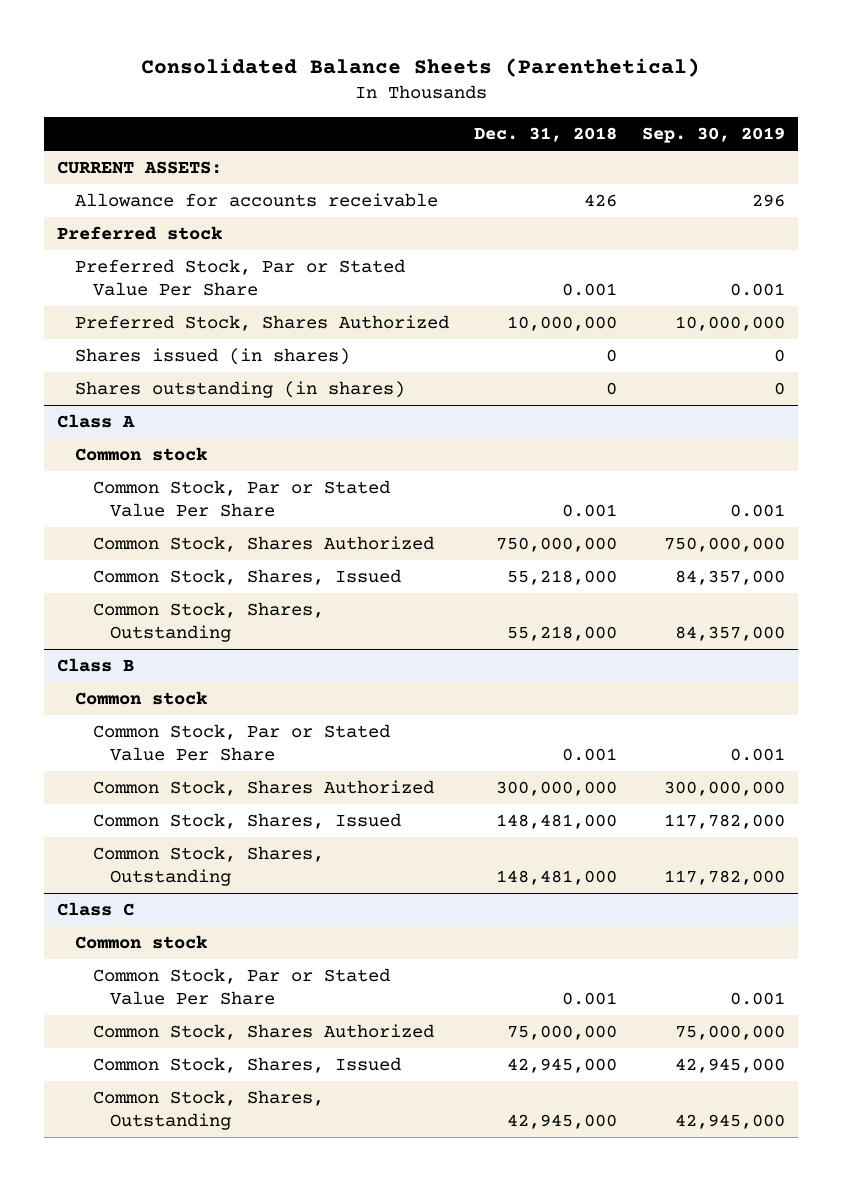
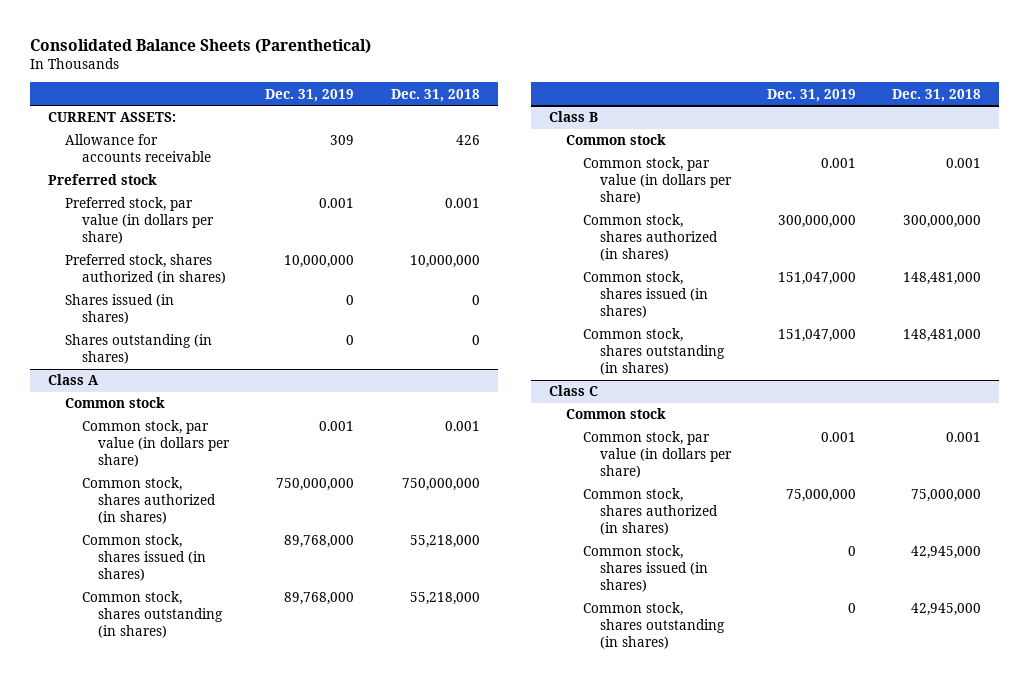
[642,127,786,144] Sep. 30, 2019 -> none
none -> [265,88,355,102] Dec. 31, 2019
[74,258,405,296] Preferred Stock, Par or Stated Value Per Share -> [64,197,214,245] Preferred stock, par value (in dollars per share)
[74,314,449,331] Preferred Stock, Shares Authorized -> [64,254,226,285] Preferred stock, shares authorized (in shares)
[92,479,390,517] Common Stock, Par or Stated Value Per Share -> [81,420,231,468] Common stock, par value (in dollars per share)
[92,535,434,552] Common Stock, Shares Authorized -> [81,477,217,525] Common stock, shares authorized (in shares)
[92,568,401,585] Common Stock, Shares, Issued -> [81,534,207,582] Common stock, shares issued (in shares)
[92,601,324,642] Common Stock, Shares, Outstanding -> [81,591,224,639] Common stock, shares outstanding (in shares)
[92,723,390,761] Common Stock, Par or Stated Value Per Share -> [582,157,732,205] Common stock, par value (in dollars per share)
[92,779,434,796] Common Stock, Shares Authorized -> [582,214,718,262] Common stock, shares authorized (in shares)
[92,812,401,829] Common Stock, Shares, Issued -> [582,271,708,319] Common stock, shares issued (in shares)
[92,845,324,886] Common Stock, Shares, Outstanding -> [582,328,725,376] Common stock, shares outstanding (in shares)
[92,967,390,1005] Common Stock, Par or Stated Value Per Share -> [582,431,732,479] Common stock, par value (in dollars per share)
[92,1023,434,1040] Common Stock, Shares Authorized -> [582,488,718,536] Common stock, shares authorized (in shares)
[92,1056,401,1073] Common Stock, Shares, Issued -> [582,545,708,593] Common stock, shares issued (in shares)
[92,1089,324,1130] Common Stock, Shares, Outstanding -> [582,602,725,650] Common stock, shares outstanding (in shares)

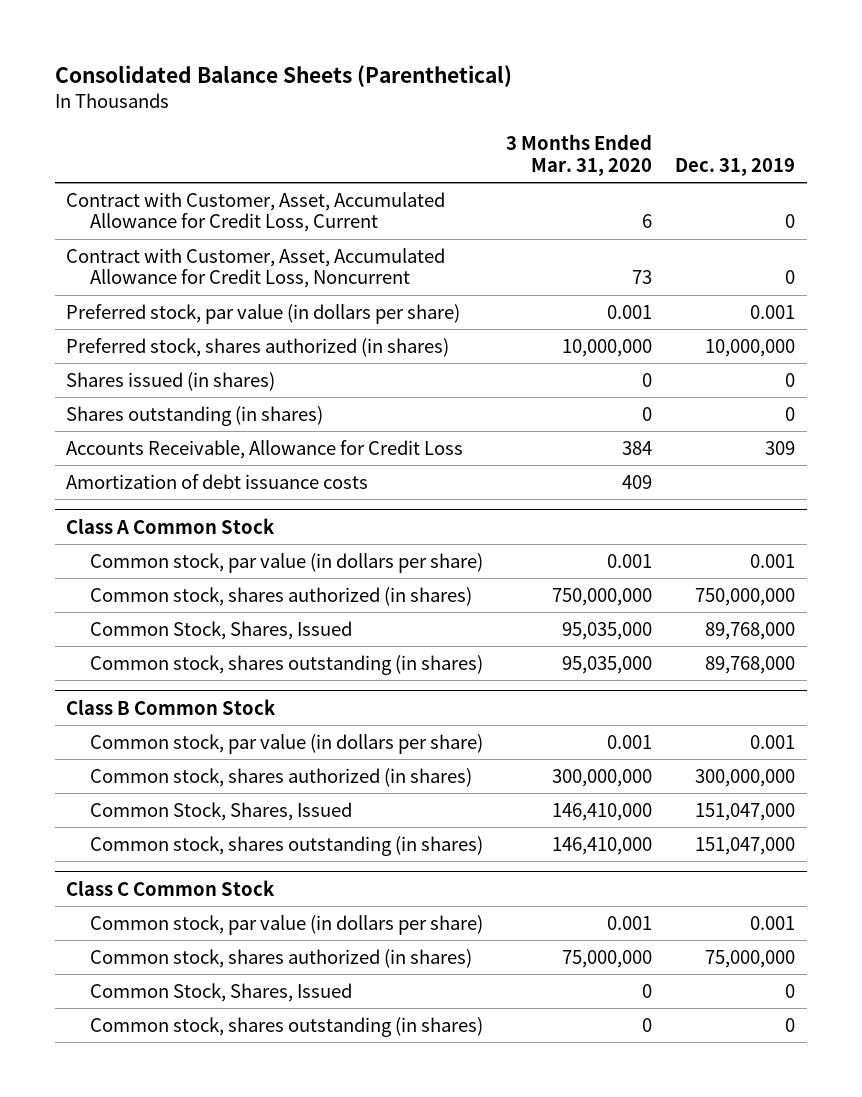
[390,88,480,102] Dec. 31, 2018 -> none
none -> [505,134,652,176] 3 Months Ended Mar. 31, 2020
[48,112,177,123] CURRENT ASSETS: -> none
[64,134,211,163] Allowance for accounts receivable -> none
[48,174,158,186] Preferred stock -> none
none -> [66,191,446,233] Contract with Customer, Asset, Accumulated Allowance for Credit Loss, Current
none -> [66,247,446,289] Contract with Customer, Asset, Accumulated Allowance for Credit Loss, Noncurrent
[64,397,165,409] Common stock -> none
none -> [66,439,464,459] Accounts Receivable, Allowance for Credit Loss
none -> [66,473,369,489] Amortization of debt issuance costs
[48,374,100,386] Class A -> [66,517,276,534] Class A Common Stock
[81,534,207,582] Common stock, shares issued (in shares) -> [89,620,352,640] Common Stock, Shares, Issued
[566,134,667,146] Common stock -> none
[549,111,599,123] Class B -> [66,698,277,715] Class B Common Stock
[582,271,708,319] Common stock, shares issued (in shares) -> [89,801,352,821] Common Stock, Shares, Issued
[566,408,667,420] Common stock -> none
[549,385,599,397] Class C -> [66,879,276,896] Class C Common Stock
[582,545,708,593] Common stock, shares issued (in shares) -> [89,982,352,1002] Common Stock, Shares, Issued

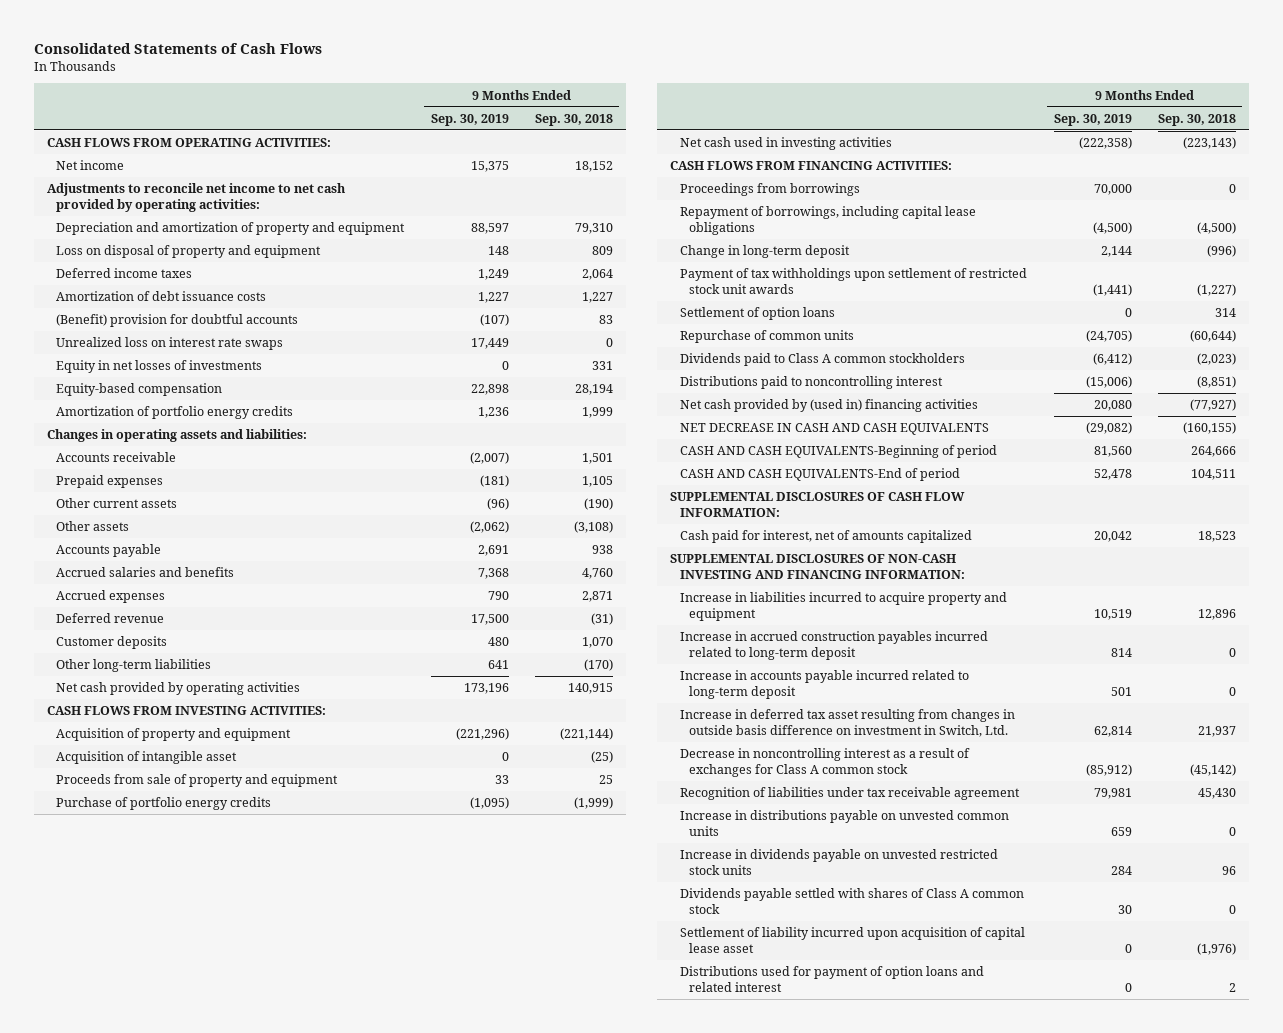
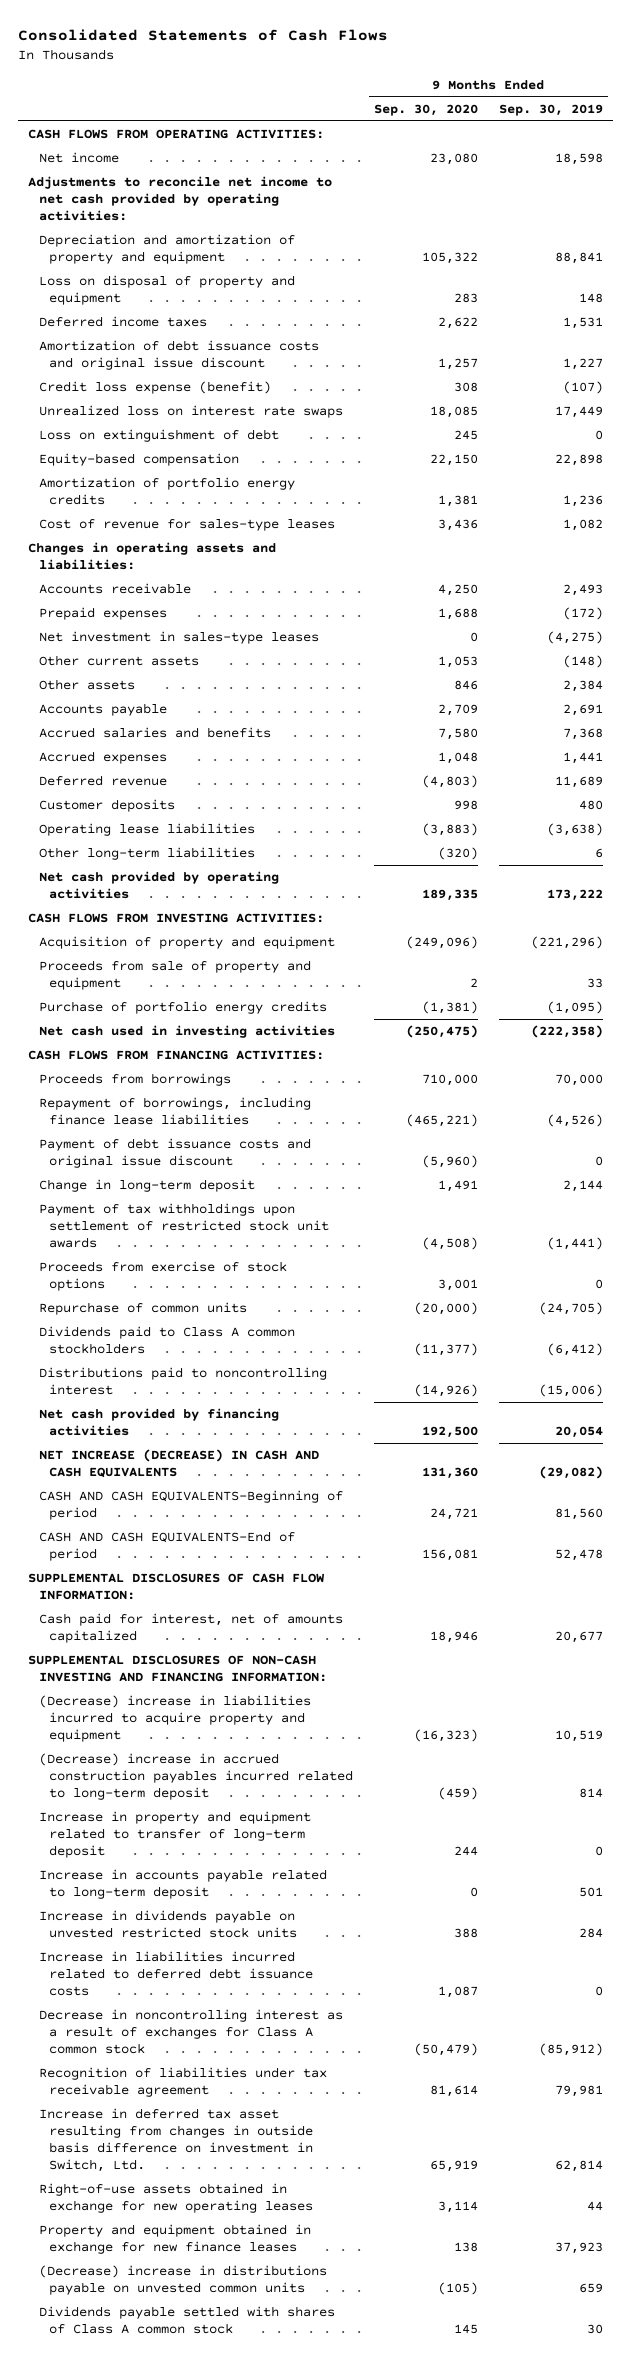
[534,113,613,126] Sep. 30, 2018 -> none
none -> [373,104,478,117] Sep. 30, 2020
[470,161,509,173] 15,375 -> [554,153,603,166] 18,598
[470,223,509,235] 88,597 -> [554,252,603,265] 88,841
[477,269,509,281] 1,249 -> [562,317,603,330] 1,531
[56,291,267,302] Amortization of debt issuance costs -> [38,340,319,371] Amortization of debt issuance costs and original issue discount
[56,314,299,328] (Benefit) provision for doubtful accounts -> [38,381,271,395] Credit loss expense (benefit)
[56,360,263,374] Equity in net losses of investments -> none
none -> [38,429,279,443] Loss on extinguishment of debt
none -> [38,519,335,532] Cost of revenue for sales-type leases
[469,452,509,465] (2,007) -> [562,584,603,597] 2,493
[479,475,509,488] (181) -> [562,607,603,621] (172)
none -> [38,631,319,645] Net investment in sales-type leases
[486,498,509,511] (96) -> [562,655,603,669] (148)
[469,521,509,534] (2,062) -> [562,680,603,693] 2,384
[487,591,509,601] 790 -> [562,752,603,765] 1,441
[470,614,509,626] 17,500 -> [554,776,603,789] 11,689
none -> [38,823,255,837] Operating lease liabilities
[487,660,509,670] 641 -> [594,848,603,859] 6
[463,683,509,695] 173,196 -> [546,889,603,902] 173,222
[56,751,238,765] Acquisition of intangible asset -> none
[679,183,860,197] Proceedings from borrowings -> [38,1073,231,1087] Proceeds from borrowings
[679,206,976,236] Repayment of borrowings, including capital lease obligations -> [38,1097,311,1126] Repayment of borrowings, including finance lease liabilities
[1092,222,1132,235] (4,500) -> [546,1114,603,1128] (4,526)
none -> [38,1138,311,1169] Payment of debt issuance costs and original issue discount
[679,307,835,321] Settlement of option loans -> none
none -> [38,1261,287,1292] Proceeds from exercise of stock options
[679,399,978,413] Net cash provided by (used in) financing activities -> [38,1408,279,1437] Net cash provided by financing activities
[1093,400,1132,412] 20,080 -> [554,1426,603,1439] 20,054
[679,423,989,436] NET DECREASE IN CASH AND CASH EQUIVALENTS -> [38,1449,319,1479] NET INCREASE (DECREASE) IN CASH AND CASH EQUIVALENTS
[1093,531,1132,543] 20,042 -> [554,1631,603,1644] 20,677
[679,592,1007,622] Increase in liabilities incurred to acquire property and equipment -> [38,1695,311,1743] (Decrease) increase in liabilities incurred to acquire property and equipment
[679,631,988,661] Increase in accrued construction payables incurred related to long-term deposit -> [38,1753,353,1801] (Decrease) increase in accrued construction payables incurred related to long-term deposit
none -> [38,1811,311,1859] Increase in property and equipment related to transfer of long-term deposit
[679,670,969,700] Increase in accounts payable incurred related to long-term deposit -> [38,1869,327,1900] Increase in accounts payable related to long-term deposit
[679,849,998,876] Increase in dividends payable on unvested restricted stock units -> [38,1910,297,1939] Increase in dividends payable on unvested restricted stock units
none -> [38,1951,313,1997] Increase in liabilities incurred related to deferred debt issuance costs
[679,709,1015,738] Increase in deferred tax asset resulting from changes in outside basis difference on investment in Switch, Ltd. -> [38,2108,313,2173] Increase in deferred tax asset resulting from changes in outside basis difference on investment in Switch, Ltd.
none -> [38,2183,313,2214] Right-of-use assets obtained in exchange for new operating leases
none -> [38,2224,311,2255] Property and equipment obtained in exchange for new finance leases
[679,810,1009,837] Increase in distributions payable on unvested common units -> [38,2265,327,2296] (Decrease) increase in distributions payable on unvested common units
[679,927,1025,954] Settlement of liability incurred upon acquisition of capital lease asset -> none
[679,966,984,993] Distributions used for payment of option loans and related interest -> none

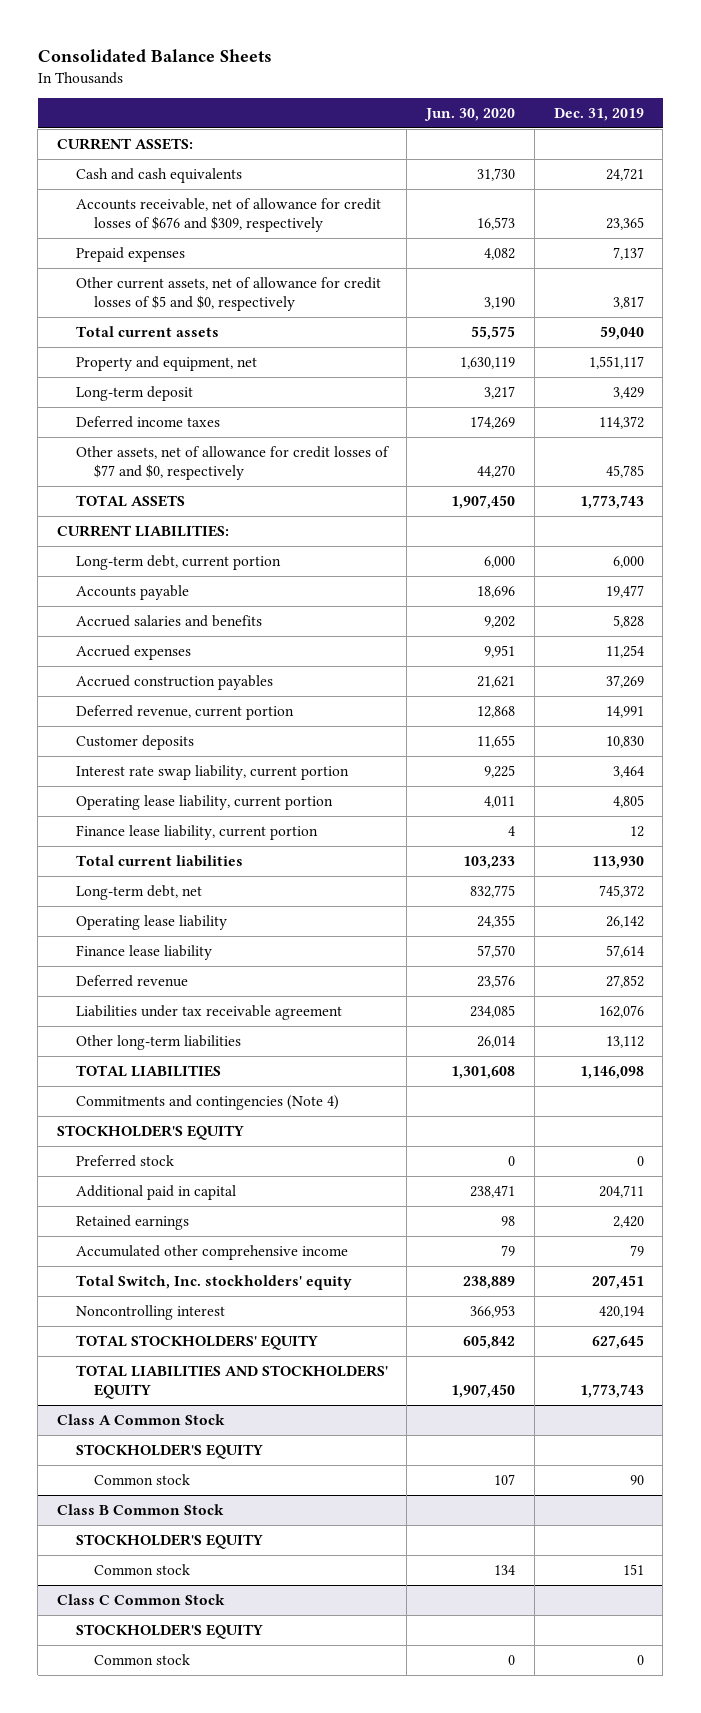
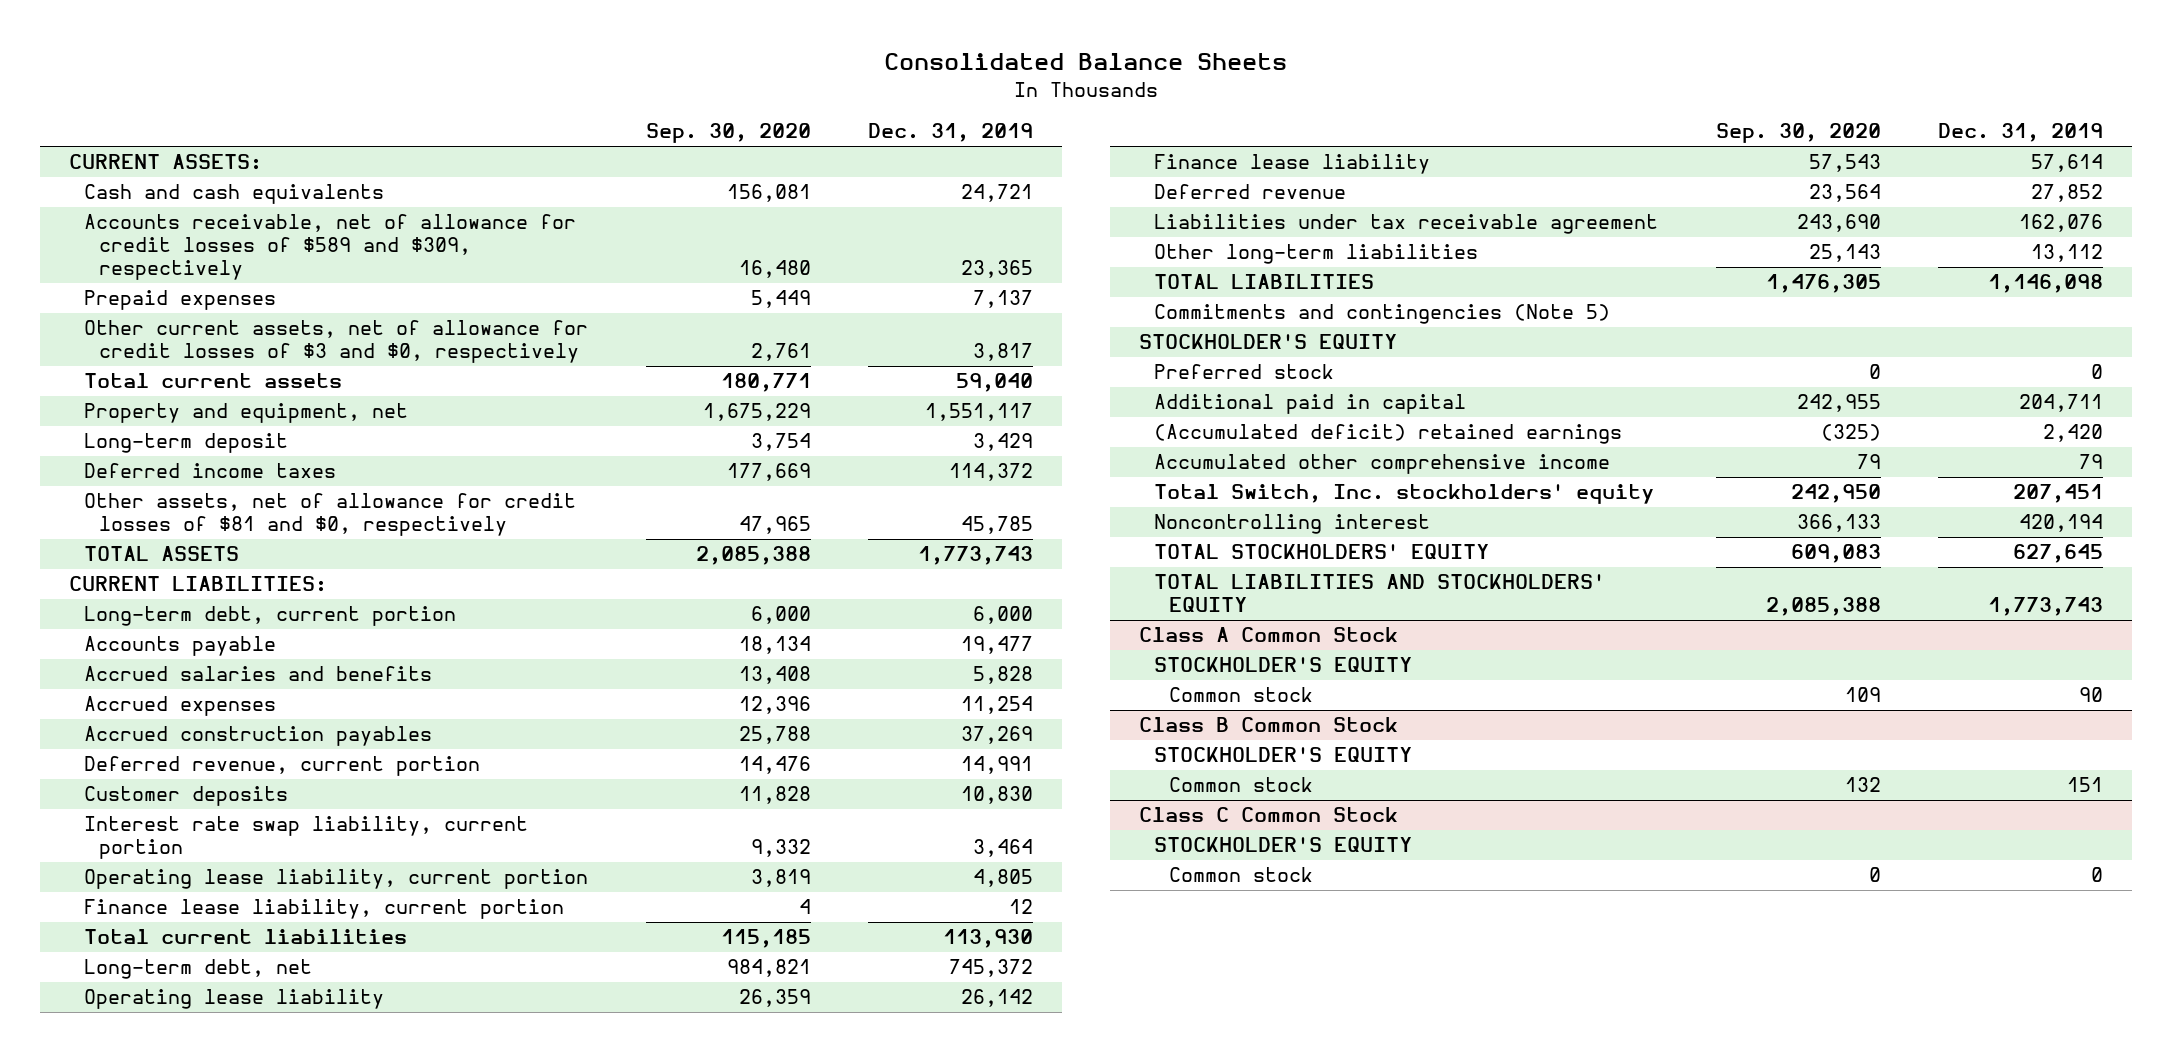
[424,108,516,122] Jun. 30, 2020 -> none
none -> [645,123,811,144] Sep. 30, 2020
[75,197,381,233] Accounts receivable, net of allowance for credit losses of $676 and $309, respectively -> [84,214,577,281] Accounts receivable, net of allowance for credit losses of $589 and $309, respectively
[75,276,381,312] Other current assets, net of allowance for credit losses of $5 and $0, respectively -> [84,320,589,364] Other current assets, net of allowance for credit losses of $3 and $0, respectively
[75,445,390,481] Other assets, net of allowance for credit losses of $77 and $0, respectively -> [84,493,577,537] Other assets, net of allowance for credit losses of $81 and $0, respectively
[75,1094,339,1110] Commitments and contingencies (Note 4) -> [1154,304,1611,325] Commitments and contingencies (Note 5)
[75,1214,189,1230] Retained earnings -> [1154,424,1623,445] (Accumulated deficit) retained earnings

